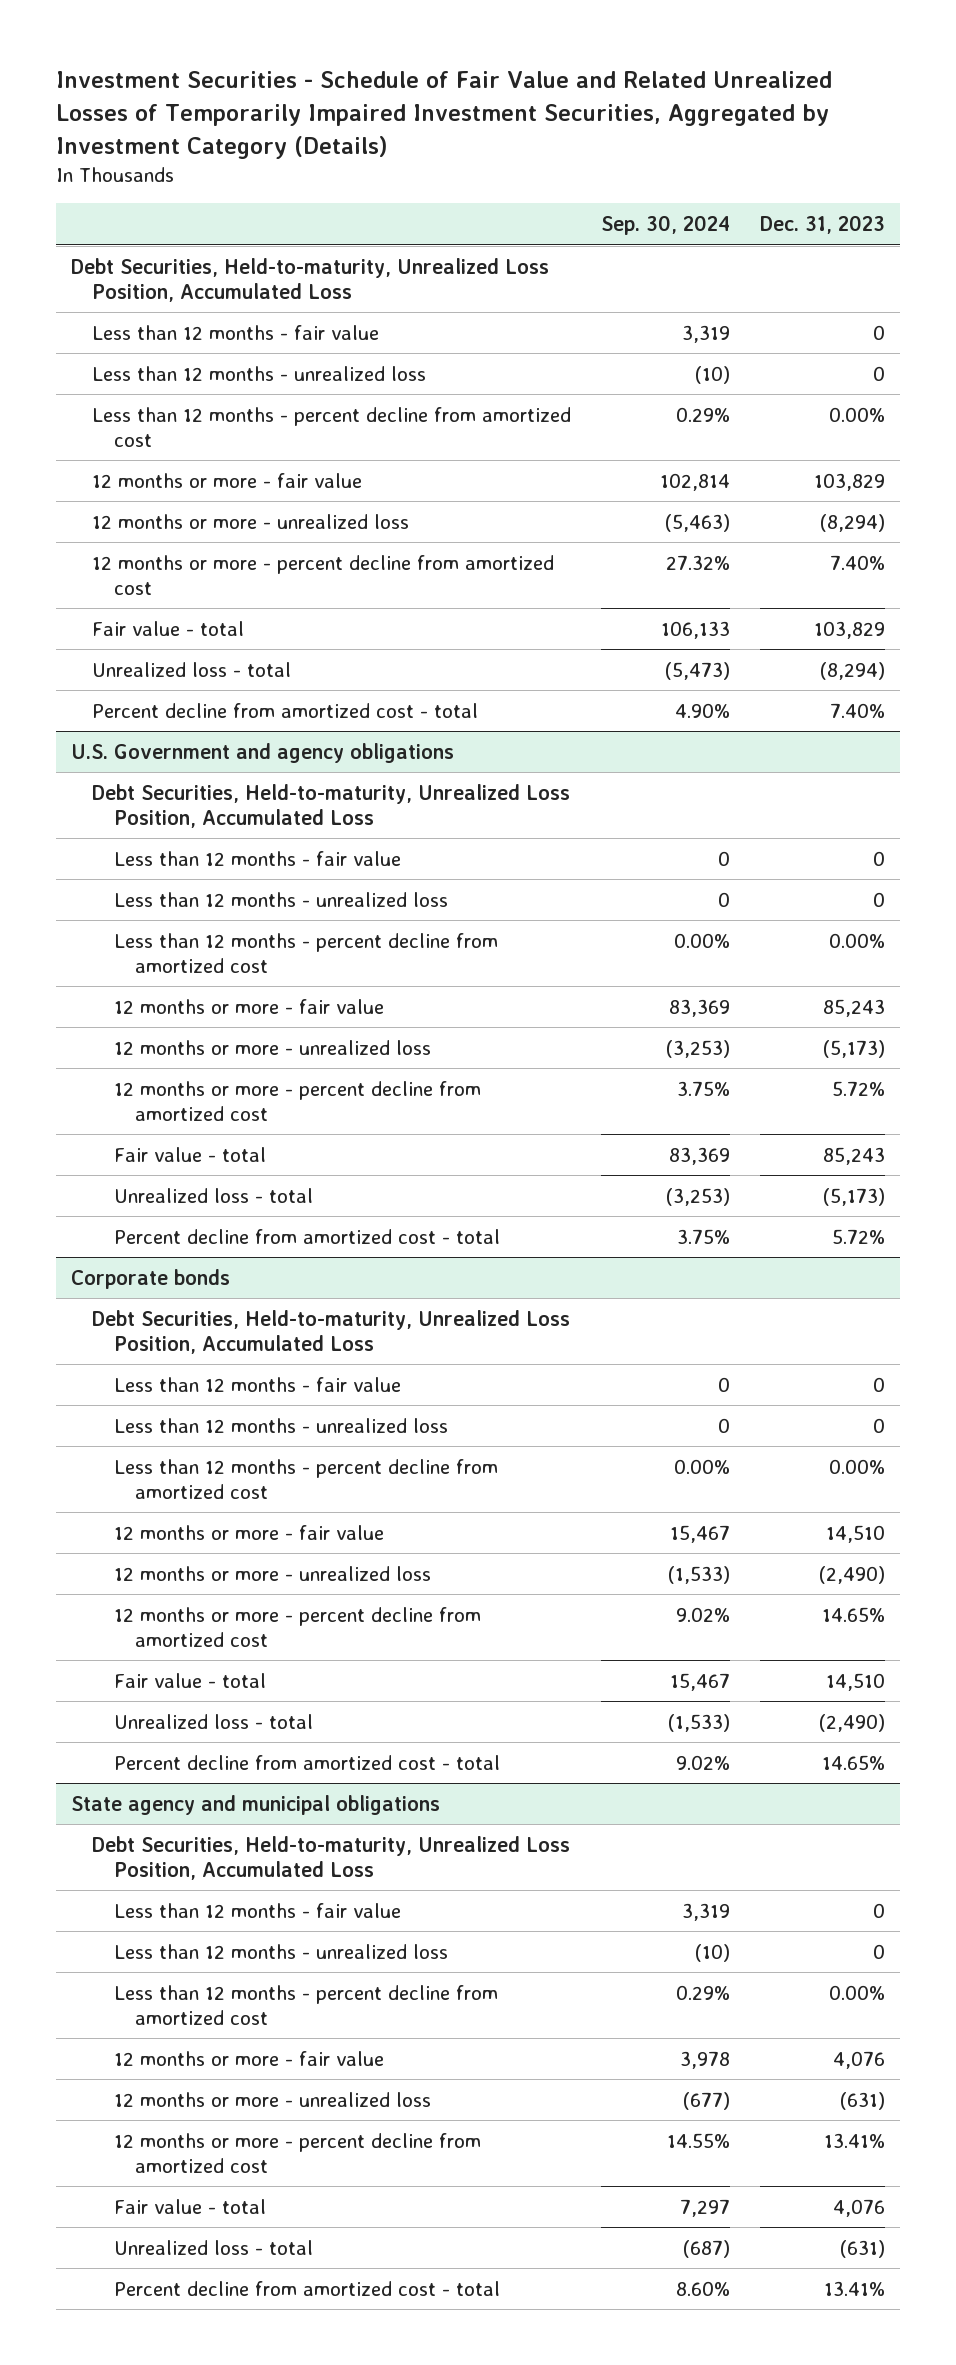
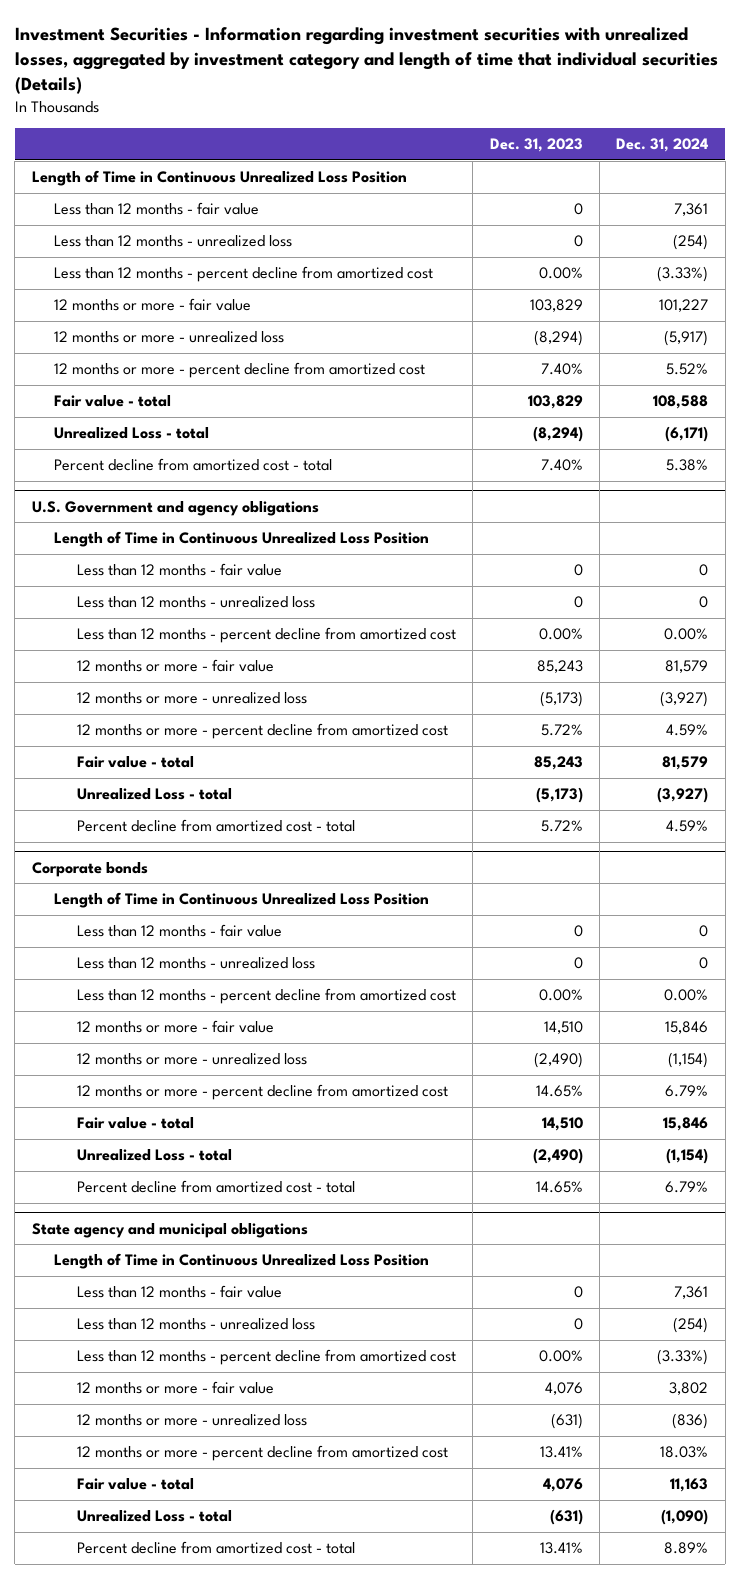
[55,71,832,159] Investment Securities - Schedule of Fair Value and Related Unrealized Losses of Temporarily Impaired Investment Securities, Aggregated by Investment Category (Details) -> [14,26,718,95] Investment Securities - Information regarding investment securities with unrealized losses, aggregated by investment category and length of time that individual securities (Details)
[601,215,731,236] Sep. 30, 2024 -> none
none -> [616,138,709,153] Dec. 31, 2024
[70,257,549,302] Debt Securities, Held-to-maturity, Unrealized Loss Position, Accumulated Loss -> [31,170,407,187] Length of Time in Continuous Unrealized Loss Position
[92,661,292,677] Unrealized loss - total -> [54,427,210,440] Unrealized Loss - total
[92,783,571,828] Debt Securities, Held-to-maturity, Unrealized Loss Position, Accumulated Loss -> [54,531,430,548] Length of Time in Continuous Unrealized Loss Position
[113,1187,313,1203] Unrealized loss - total -> [76,788,232,801] Unrealized Loss - total
[92,1309,571,1354] Debt Securities, Held-to-maturity, Unrealized Loss Position, Accumulated Loss -> [54,892,430,909] Length of Time in Continuous Unrealized Loss Position
[113,1713,313,1729] Unrealized loss - total -> [76,1149,232,1162] Unrealized Loss - total
[92,1835,571,1880] Debt Securities, Held-to-maturity, Unrealized Loss Position, Accumulated Loss -> [54,1253,430,1270] Length of Time in Continuous Unrealized Loss Position
[113,2239,313,2255] Unrealized loss - total -> [76,1510,232,1523] Unrealized Loss - total

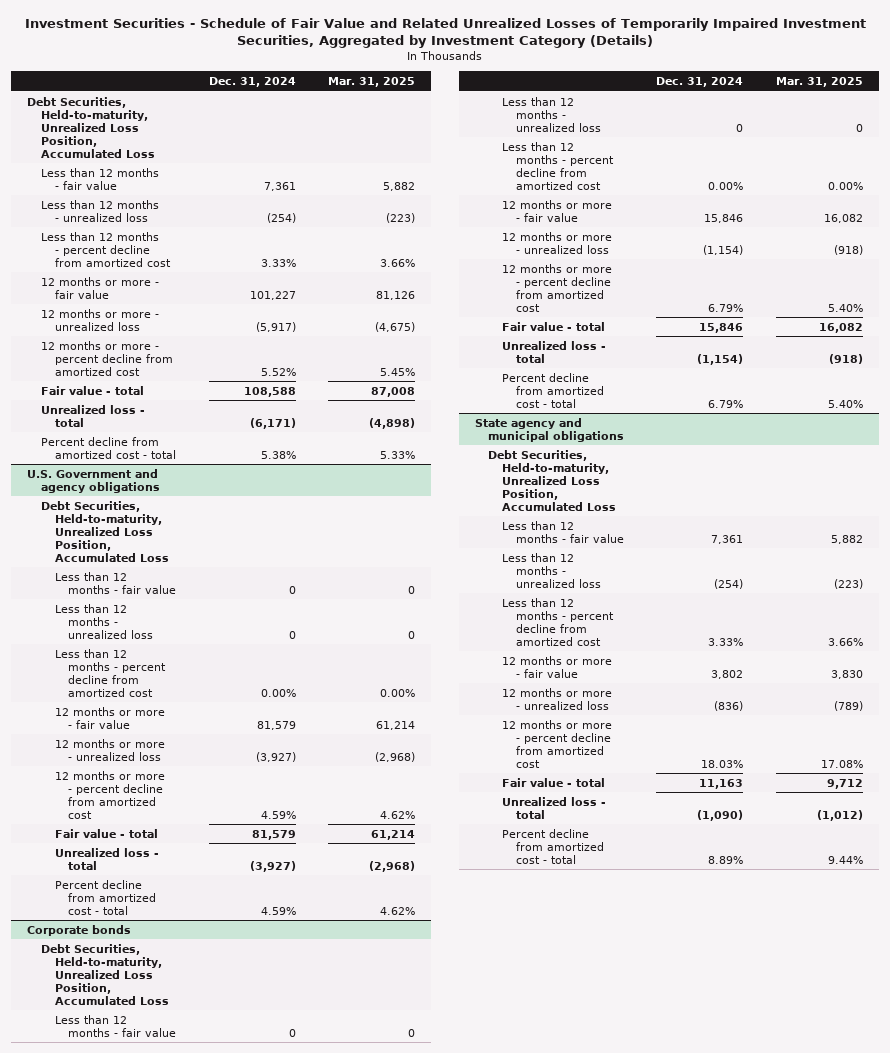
[14,26,718,95] Investment Securities - Information regarding investment securities with unrealized losses, aggregated by investment category and length of time that individual securities (Details) -> [24,18,866,49] Investment Securities - Schedule of Fair Value and Related Unrealized Losses of Temporarily Impaired Investment Securities, Aggregated by Investment Category (Details)
[489,138,583,153] Dec. 31, 2023 -> none
none -> [328,76,416,87] Mar. 31, 2025
[31,170,407,187] Length of Time in Continuous Unrealized Loss Position -> [27,96,155,158] Debt Securities, Held-to-maturity, Unrealized Loss Position, Accumulated Loss
[657,266,709,283] (3.33%) -> [261,258,297,267] 3.33%
[54,427,210,440] Unrealized Loss - total -> [40,404,145,427] Unrealized loss - total
[54,531,430,548] Length of Time in Continuous Unrealized Loss Position -> [40,500,169,562] Debt Securities, Held-to-maturity, Unrealized Loss Position, Accumulated Loss
[76,788,232,801] Unrealized Loss - total -> [54,847,159,870] Unrealized loss - total
[54,892,430,909] Length of Time in Continuous Unrealized Loss Position -> [40,943,169,1005] Debt Securities, Held-to-maturity, Unrealized Loss Position, Accumulated Loss
[76,1149,232,1162] Unrealized Loss - total -> [502,340,607,363] Unrealized loss - total
[54,1253,430,1270] Length of Time in Continuous Unrealized Loss Position -> [488,449,617,511] Debt Securities, Held-to-maturity, Unrealized Loss Position, Accumulated Loss
[657,1349,709,1366] (3.33%) -> [708,637,744,646] 3.33%
[76,1510,232,1523] Unrealized Loss - total -> [502,796,607,819] Unrealized loss - total

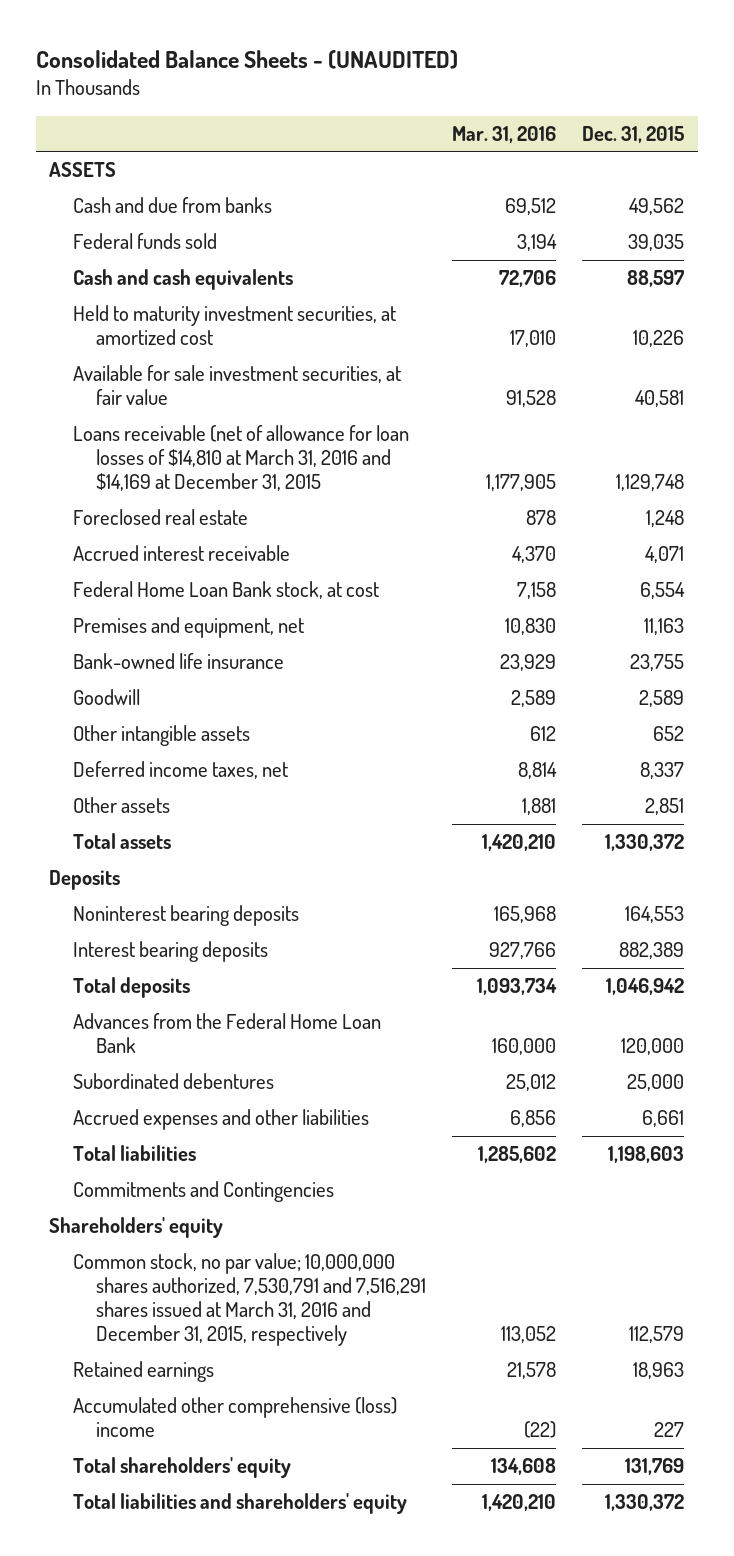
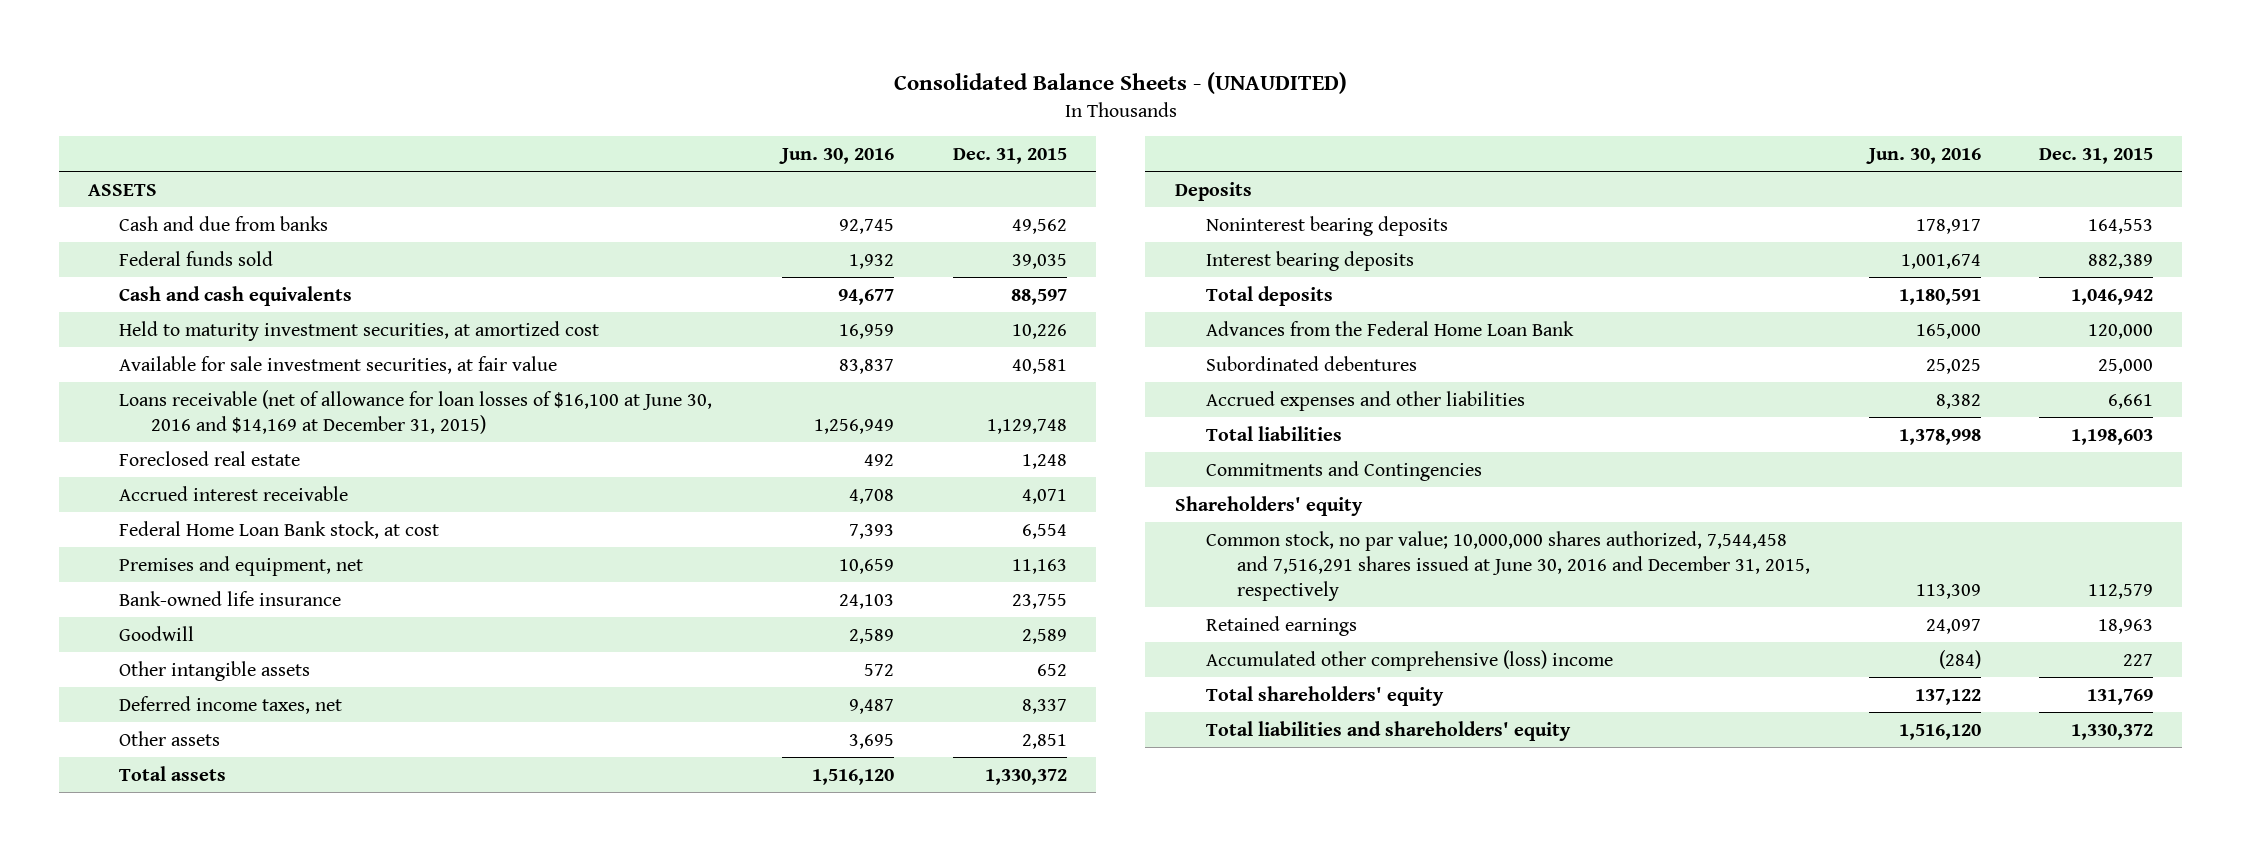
[452,125,557,143] Mar. 31, 2016 -> none
none -> [779,147,895,164] Jun. 30, 2016
[72,425,409,492] Loans receivable (net of allowance for loan losses of $14,810 at March 31, 2016 and $14,169 at December 31, 2015 -> [119,389,713,434] Loans receivable (net of allowance for loan losses of $16,100 at June 30, 2016 and $14,169 at December 31, 2015)
[72,1253,426,1347] Common stock, no par value; 10,000,000 shares authorized, 7,530,791 and 7,516,291 shares issued at March 31, 2016 and December 31, 2015, respectively -> [1205,530,1811,602] Common stock, no par value; 10,000,000 shares authorized, 7,544,458 and 7,516,291 shares issued at June 30, 2016 and December 31, 2015, respectively

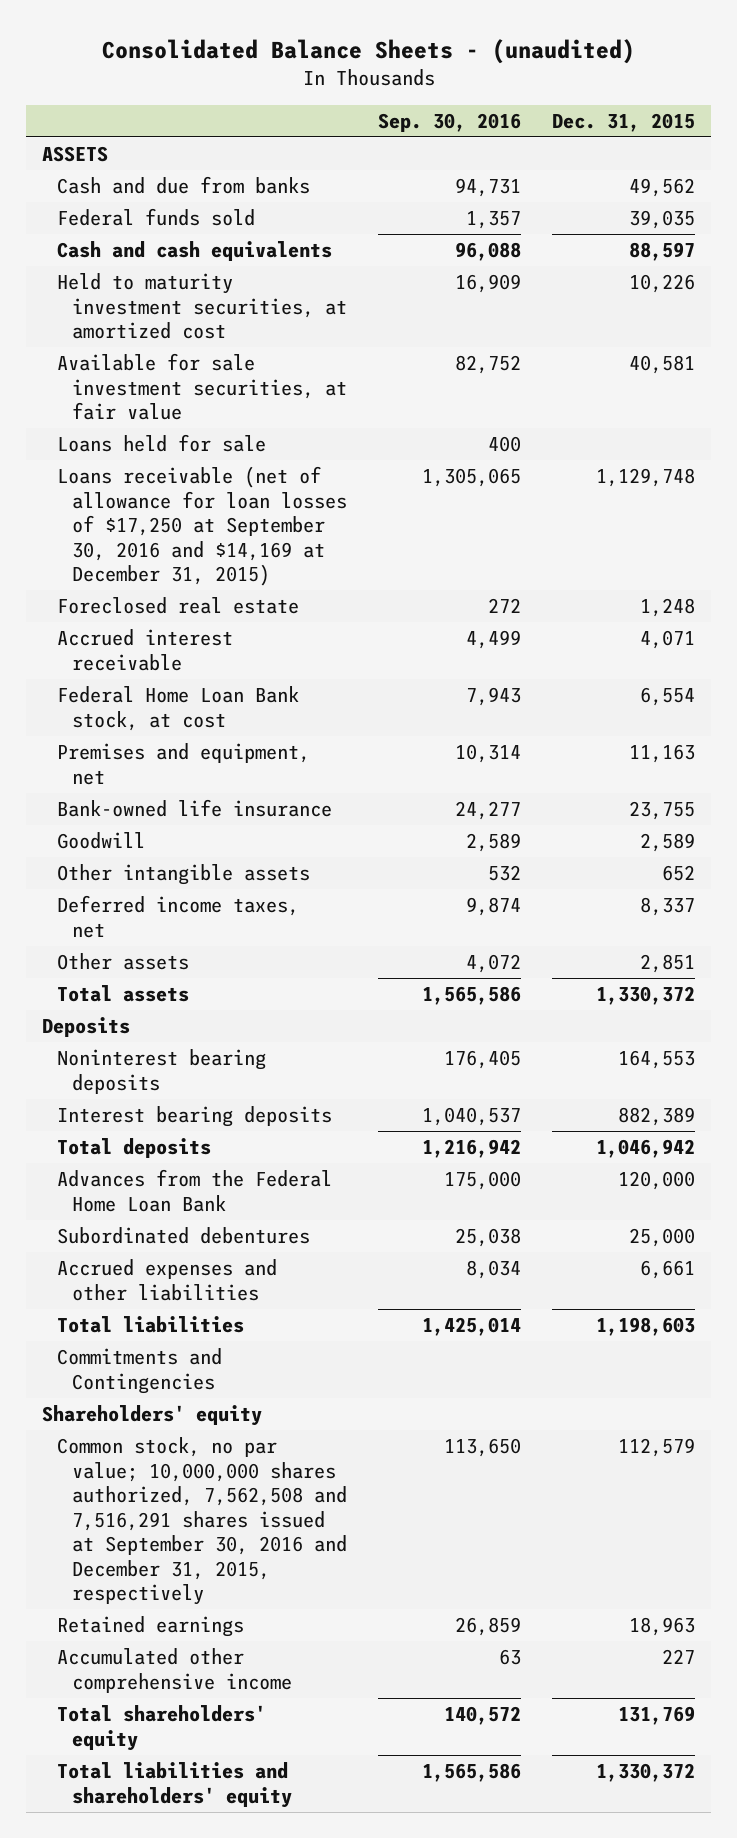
[893,71,1347,94] Consolidated Balance Sheets - (UNAUDITED) -> [101,38,635,64] Consolidated Balance Sheets - (unaudited)
[779,147,895,164] Jun. 30, 2016 -> none
none -> [378,112,522,132] Sep. 30, 2016
none -> [57,434,267,453] Loans held for sale
[119,389,713,434] Loans receivable (net of allowance for loan losses of $16,100 at June 30, 2016 and $14,169 at December 31, 2015) -> [57,466,348,587] Loans receivable (net of allowance for loan losses of $17,250 at September 30, 2016 and $14,169 at December 31, 2015)
[1205,530,1811,602] Common stock, no par value; 10,000,000 shares authorized, 7,544,458 and 7,516,291 shares issued at June 30, 2016 and December 31, 2015, respectively -> [57,1437,348,1606] Common stock, no par value; 10,000,000 shares authorized, 7,562,508 and 7,516,291 shares issued at September 30, 2016 and December 31, 2015, respectively
[1205,649,1613,671] Accumulated other comprehensive (loss) income -> [57,1648,293,1693] Accumulated other comprehensive income

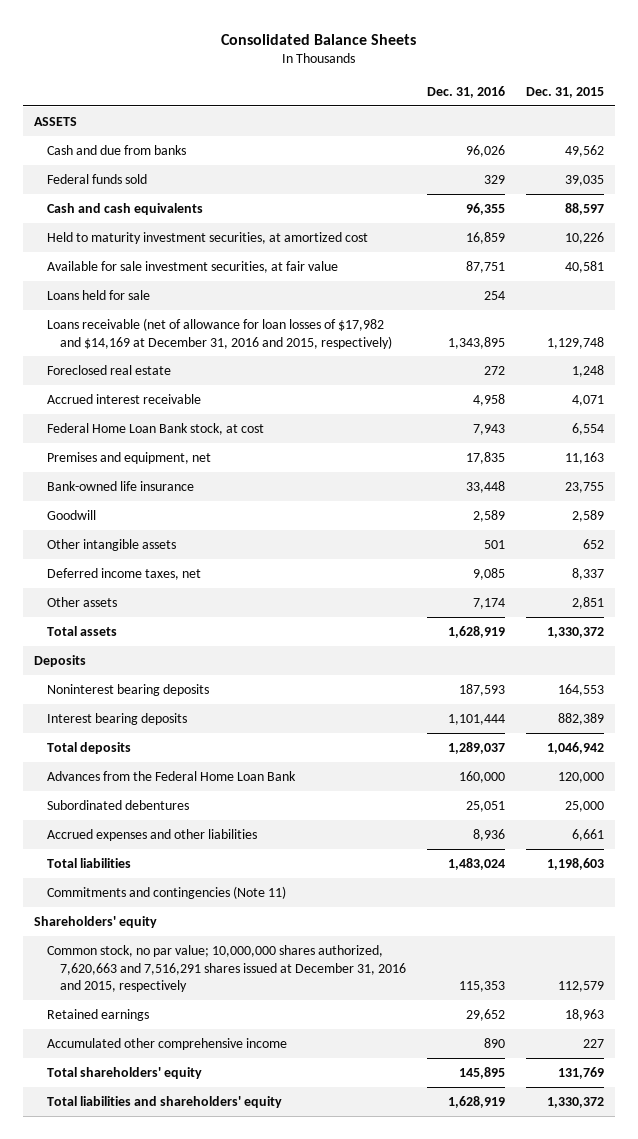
[101,38,635,64] Consolidated Balance Sheets - (unaudited) -> [221,33,417,45] Consolidated Balance Sheets
[378,112,522,132] Sep. 30, 2016 -> none
none -> [427,85,506,98] Dec. 31, 2016
[57,466,348,587] Loans receivable (net of allowance for loan losses of $17,250 at September 30, 2016 and $14,169 at December 31, 2015) -> [46,317,392,349] Loans receivable (net of allowance for loan losses of $17,982 and $14,169 at December 31, 2016 and 2015, respectively)
[57,1348,223,1394] Commitments and Contingencies -> [46,885,286,899] Commitments and contingencies (Note 11)
[57,1437,348,1606] Common stock, no par value; 10,000,000 shares authorized, 7,562,508 and 7,516,291 shares issued at September 30, 2016 and December 31, 2015, respectively -> [46,944,406,993] Common stock, no par value; 10,000,000 shares authorized, 7,620,663 and 7,516,291 shares issued at December 31, 2016 and 2015, respectively

